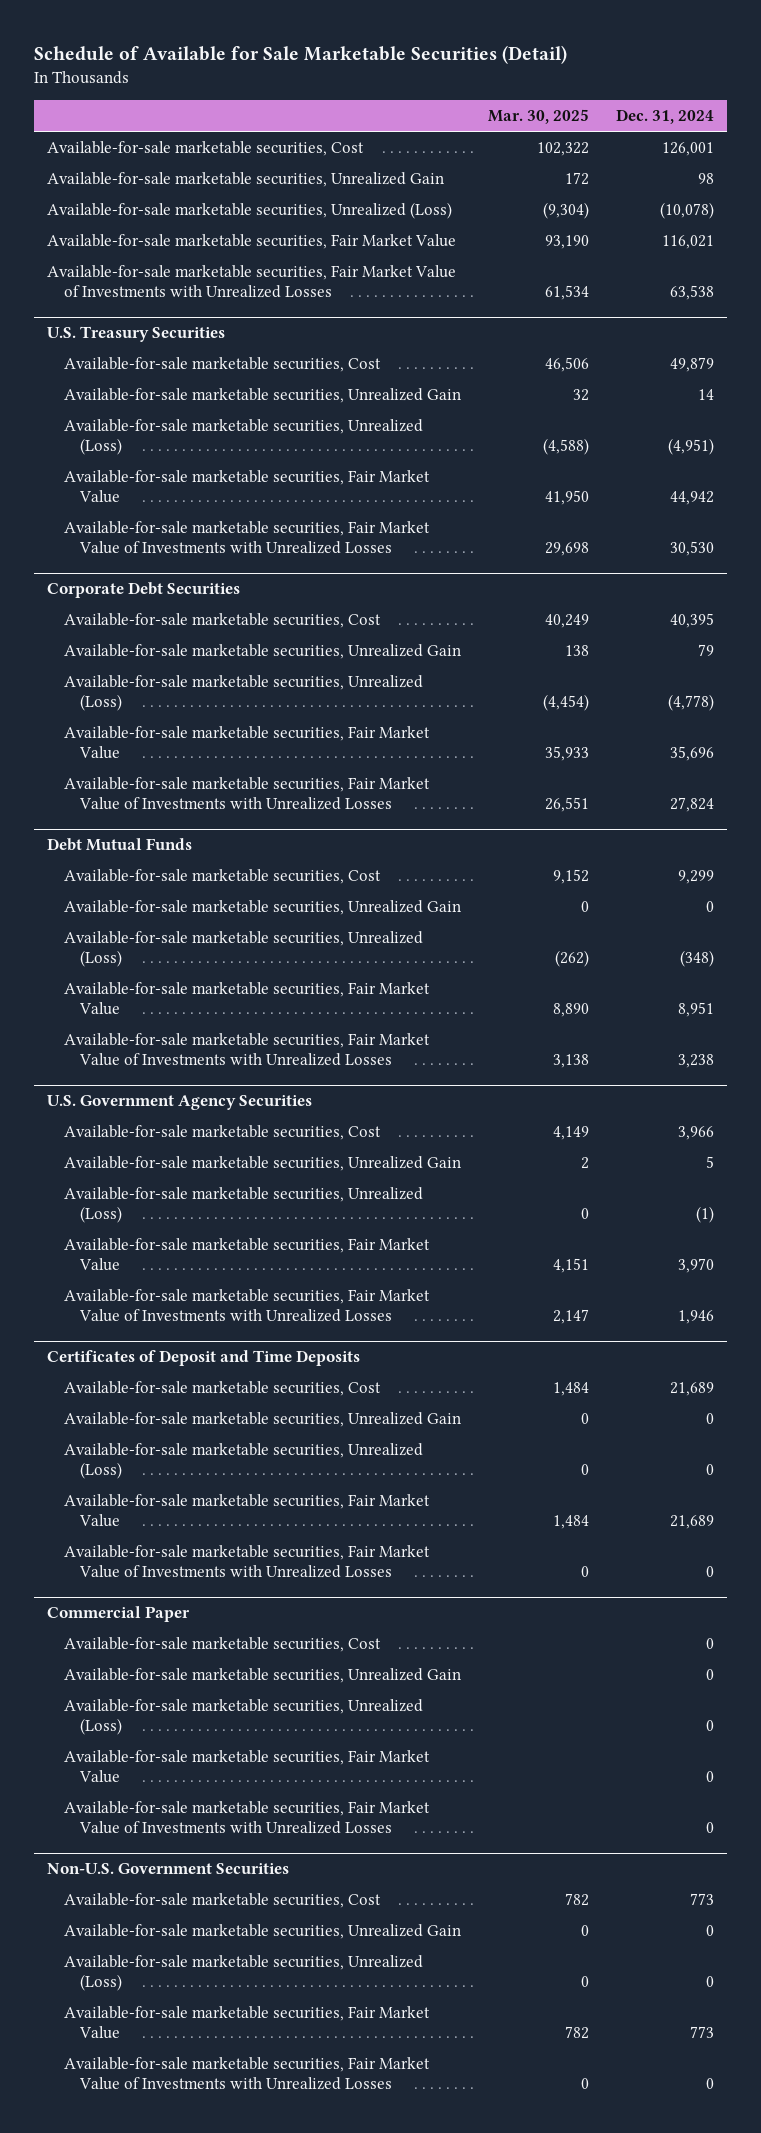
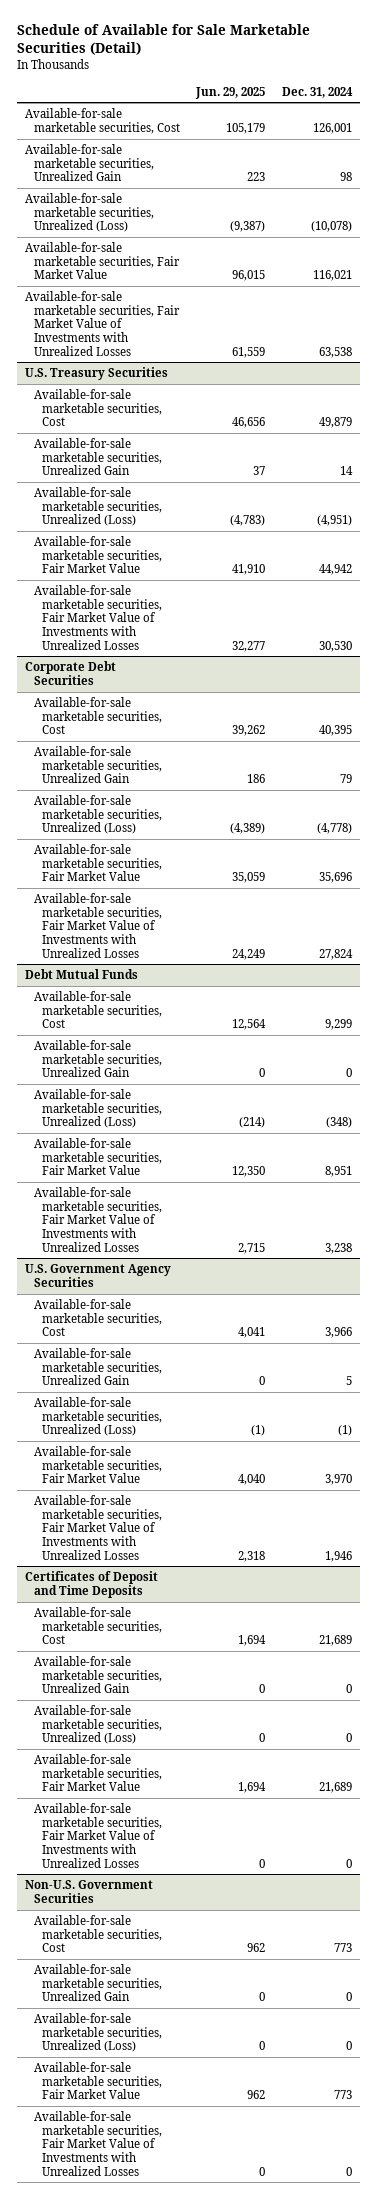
[487,109,589,125] Mar. 30, 2025 -> none
none -> [195,86,266,99] Jun. 29, 2025
[47,1606,191,1623] Commercial Paper -> none
[63,1636,381,1652] Available-for-sale marketable securities, Cost -> none
[63,1667,461,1683] Available-for-sale marketable securities, Unrealized Gain -> none
[63,1698,423,1736] Available-for-sale marketable securities, Unrealized (Loss) -> none
[63,1749,430,1784] Available-for-sale marketable securities, Fair Market Value -> none
[63,1800,430,1835] Available-for-sale marketable securities, Fair Market Value of Investments with Unrealized Losses -> none

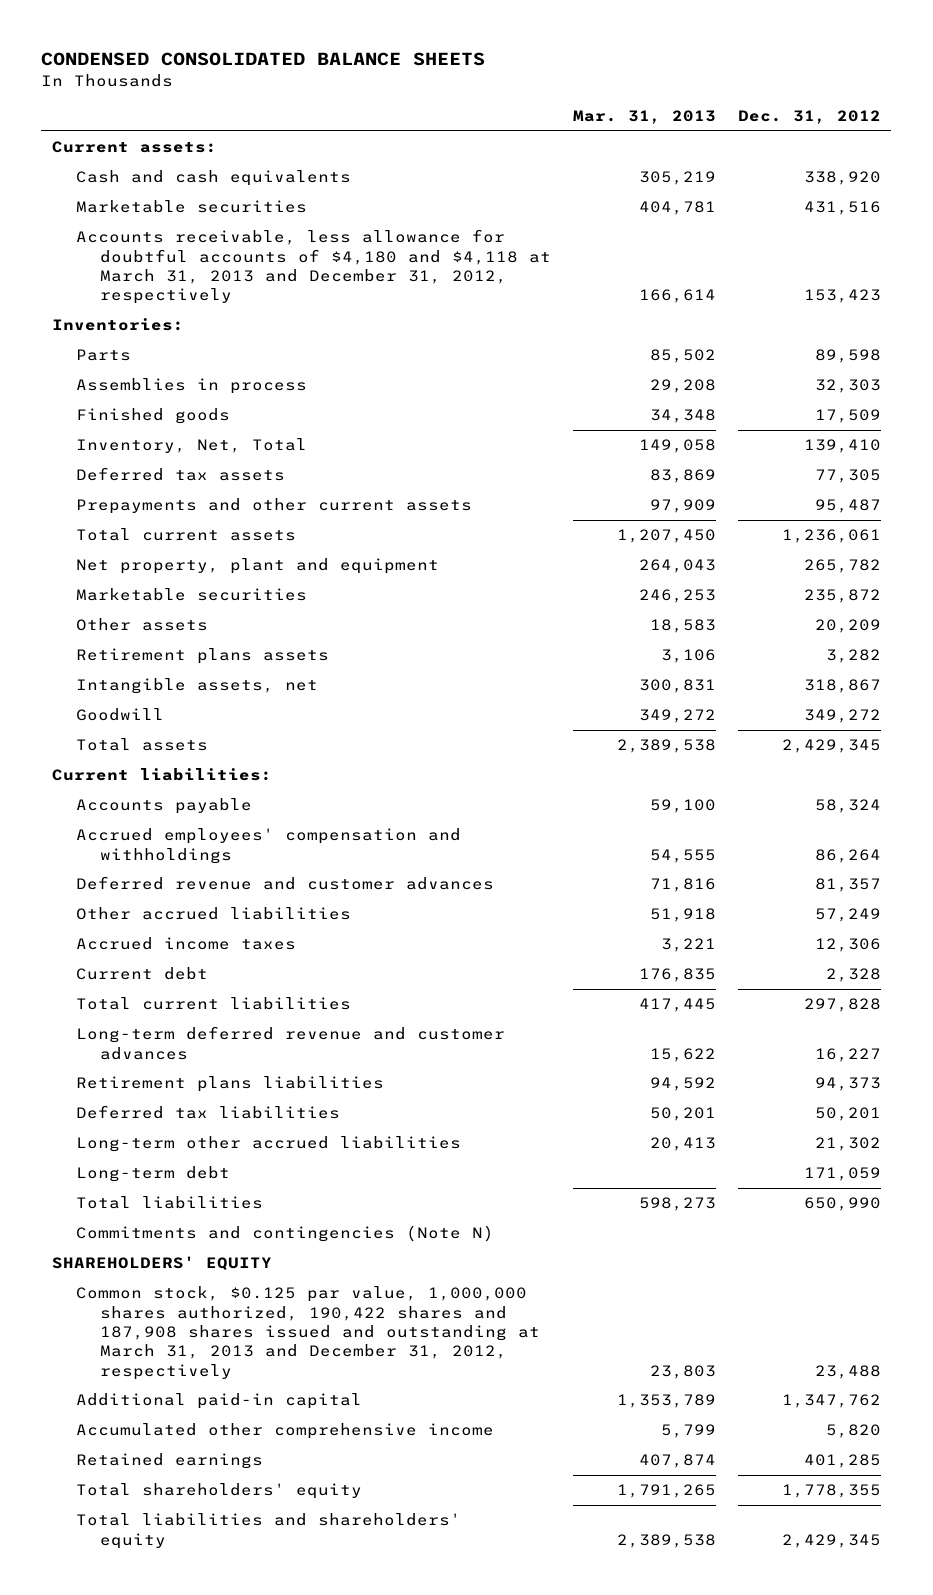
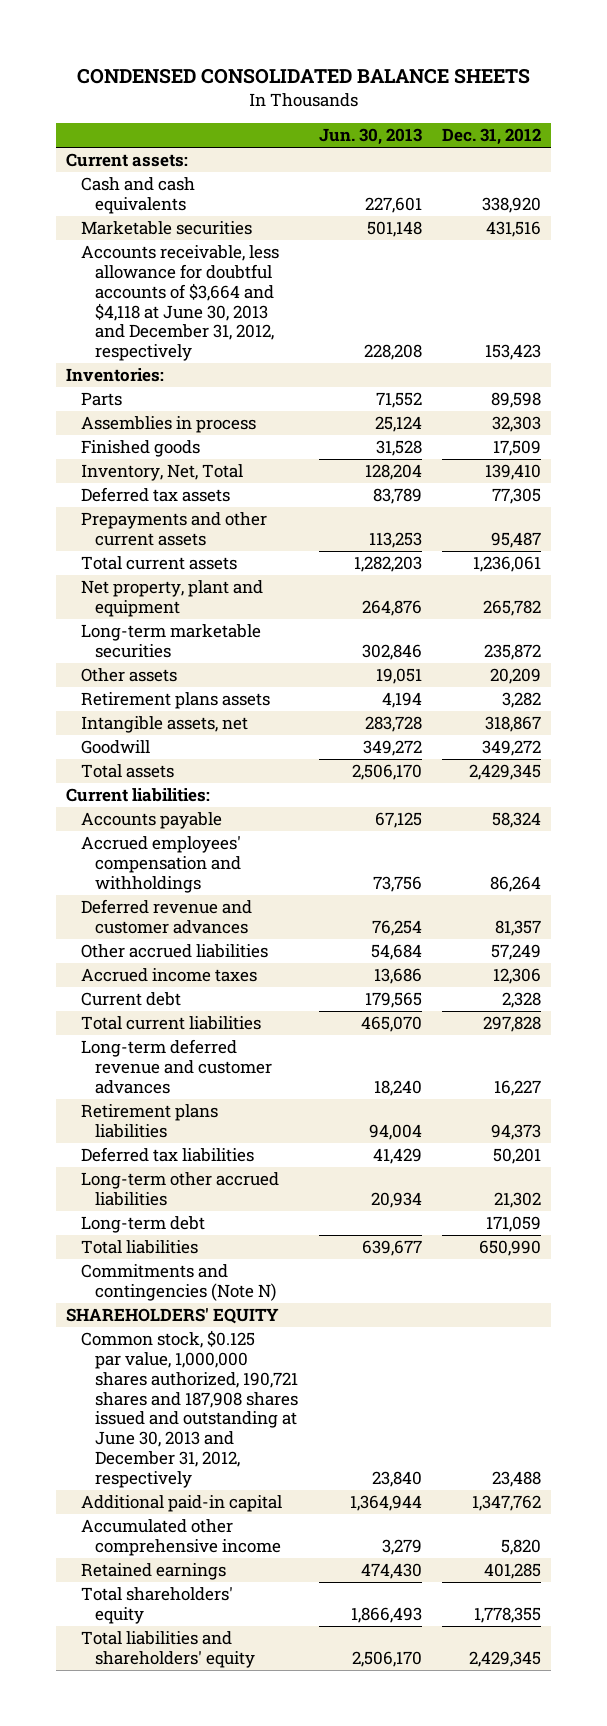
[573,110,717,125] Mar. 31, 2013 -> none
none -> [318,128,422,146] Jun. 30, 2013
[76,229,552,305] Accounts receivable, less allowance for doubtful accounts of $4,180 and $4,118 at March 31, 2013 and December 31, 2012, respectively -> [80,245,279,362] Accounts receivable, less allowance for doubtful accounts of $3,664 and $4,118 at June 30, 2013 and December 31, 2012, respectively
[76,588,308,602] Marketable securities -> [80,624,261,658] Long-term marketable securities
[76,1286,541,1380] Common stock, $0.125 par value, 1,000,000 shares authorized, 190,422 shares and 187,908 shares issued and outstanding at March 31, 2013 and December 31, 2012, respectively -> [80,1330,299,1488] Common stock, $0.125 par value, 1,000,000 shares authorized, 190,721 shares and 187,908 shares issued and outstanding at June 30, 2013 and December 31, 2012, respectively

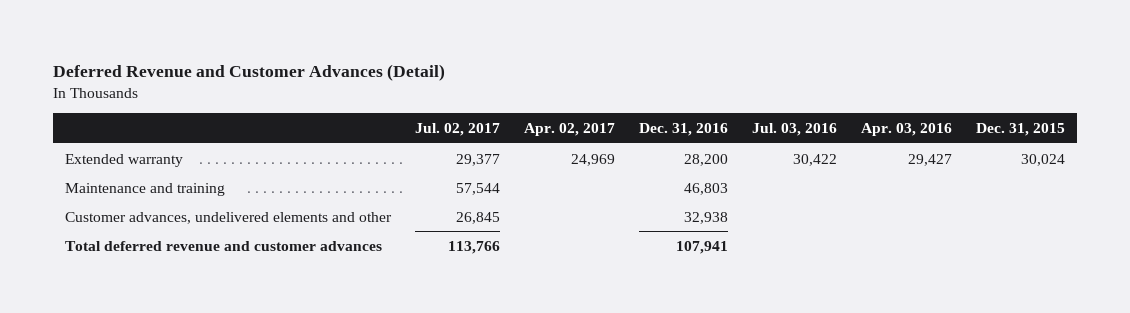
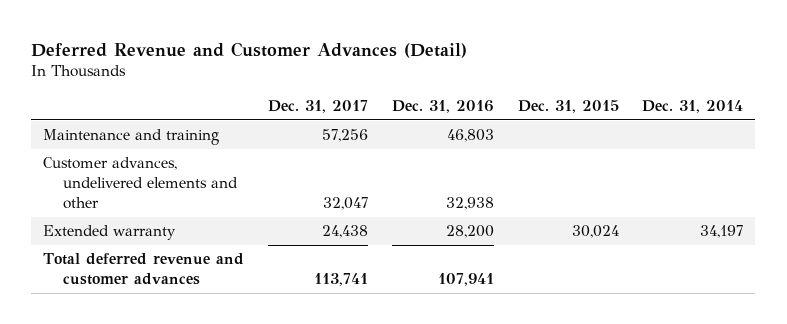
[414,122,500,136] Jul. 02, 2017 -> none
[523,122,615,136] Apr. 02, 2017 -> none
[751,122,837,136] Jul. 03, 2016 -> none
[861,122,953,136] Apr. 03, 2016 -> none
none -> [268,100,369,114] Dec. 31, 2017
none -> [642,100,744,114] Dec. 31, 2014
[64,153,183,167] Extended warranty -> [43,225,177,241] Extended warranty

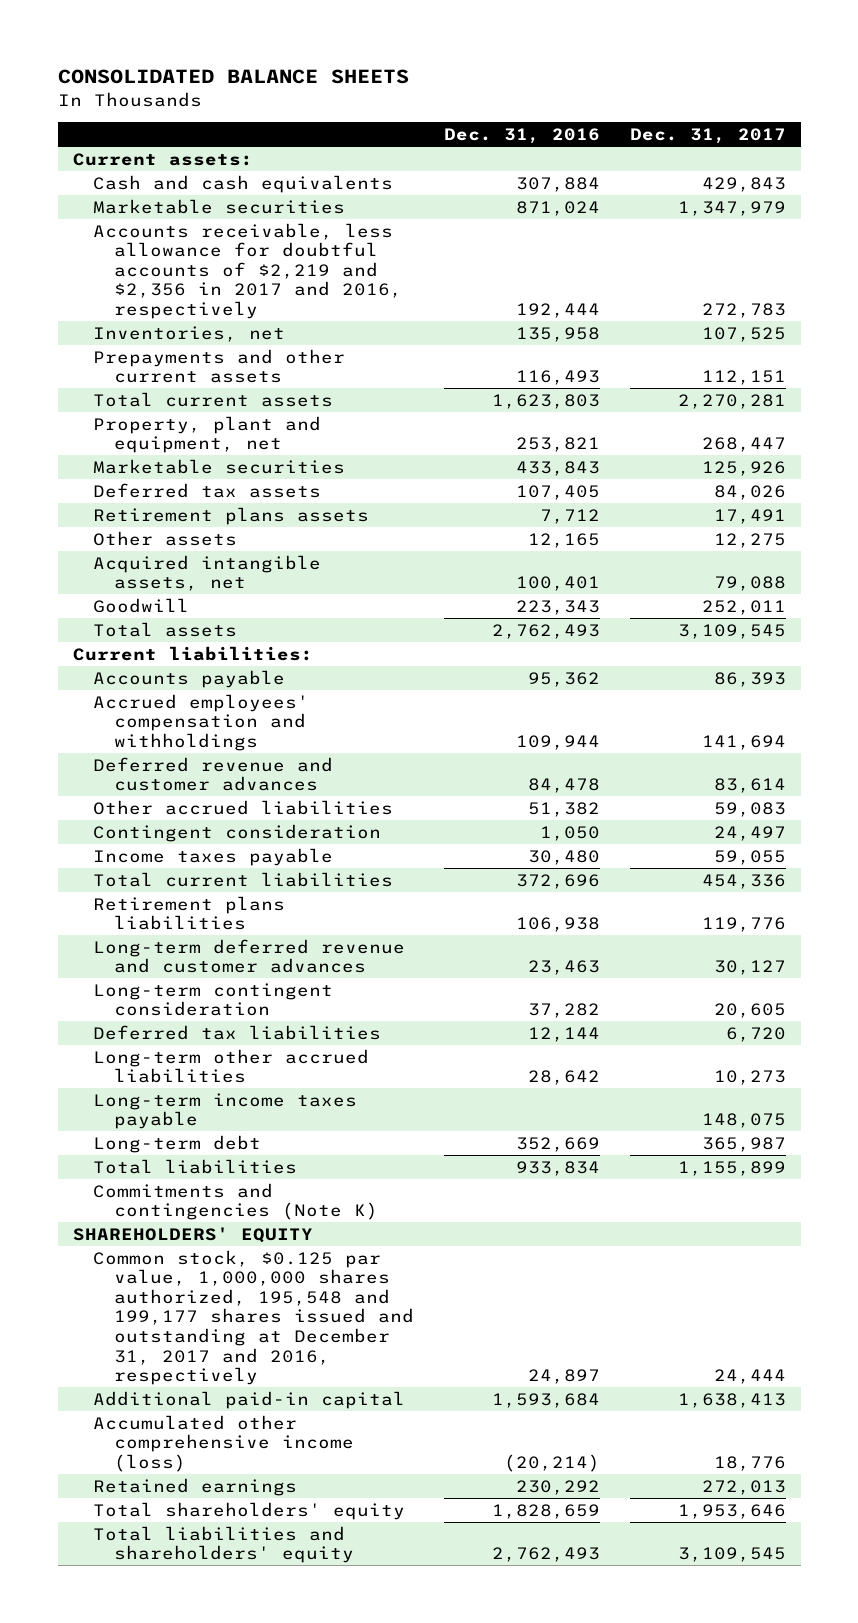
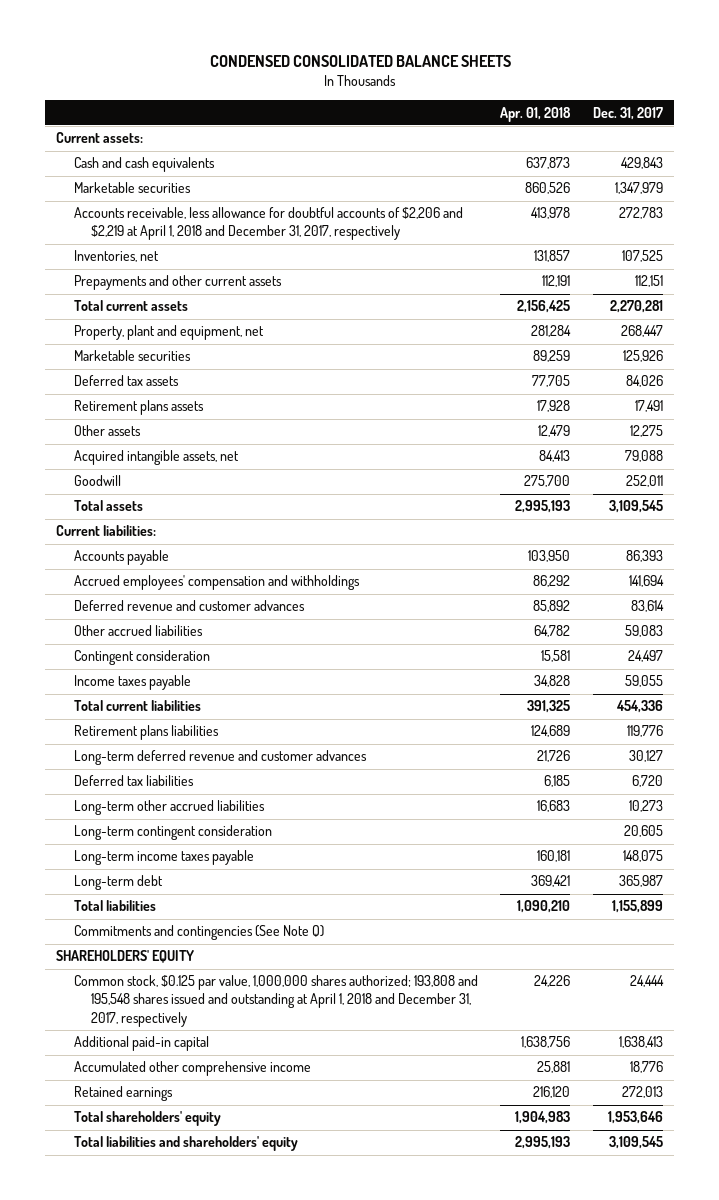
[57,69,409,85] CONSOLIDATED BALANCE SHEETS -> [209,55,511,68] CONDENSED CONSOLIDATED BALANCE SHEETS
[443,128,600,145] Dec. 31, 2016 -> none
none -> [500,106,572,122] Apr. 01, 2018
[93,222,402,320] Accounts receivable, less allowance for doubtful accounts of $2,219 and $2,356 in 2017 and 2016, respectively -> [73,207,463,241] Accounts receivable, less allowance for doubtful accounts of $2,206 and $2,219 at April 1, 2018 and December 31, 2017, respectively
[93,982,334,1017] Long-term contingent consideration -> [73,825,272,841] Long-term contingent consideration
[93,1182,378,1221] Commitments and contingencies (Note K) -> [73,925,324,941] Commitments and contingencies (See Note Q)
[93,1249,414,1386] Common stock, $0.125 par value, 1,000,000 shares authorized, 195,548 and 199,177 shares issued and outstanding at December 31, 2017 and 2016, respectively -> [73,975,478,1027] Common stock, $0.125 par value, 1,000,000 shares authorized; 193,808 and 195,548 shares issued and outstanding at April 1, 2018 and December 31, 2017, respectively
[93,1414,354,1472] Accumulated other comprehensive income (loss) -> [73,1061,311,1077] Accumulated other comprehensive income

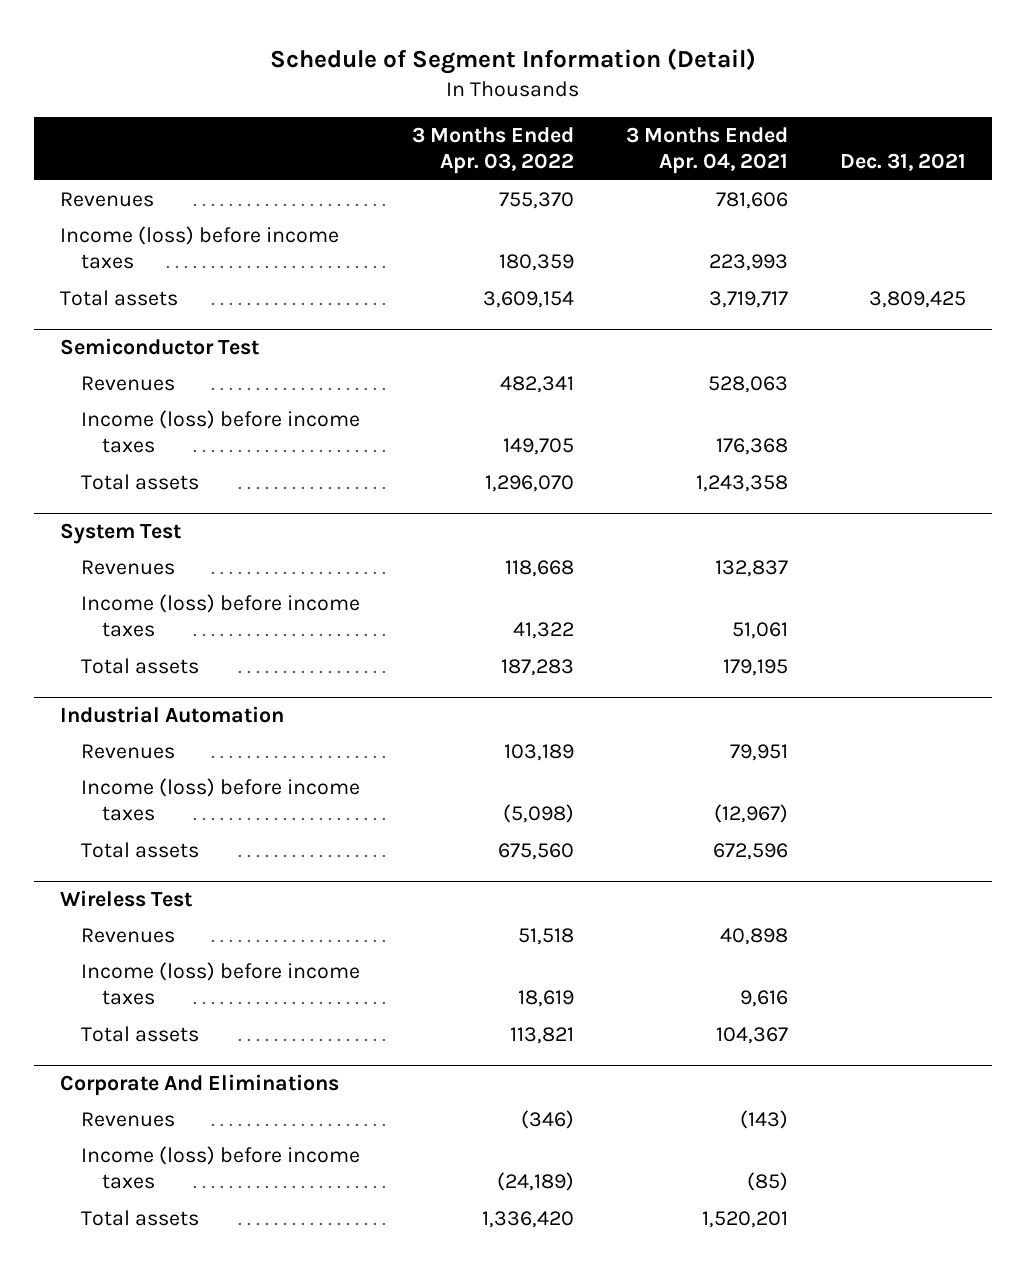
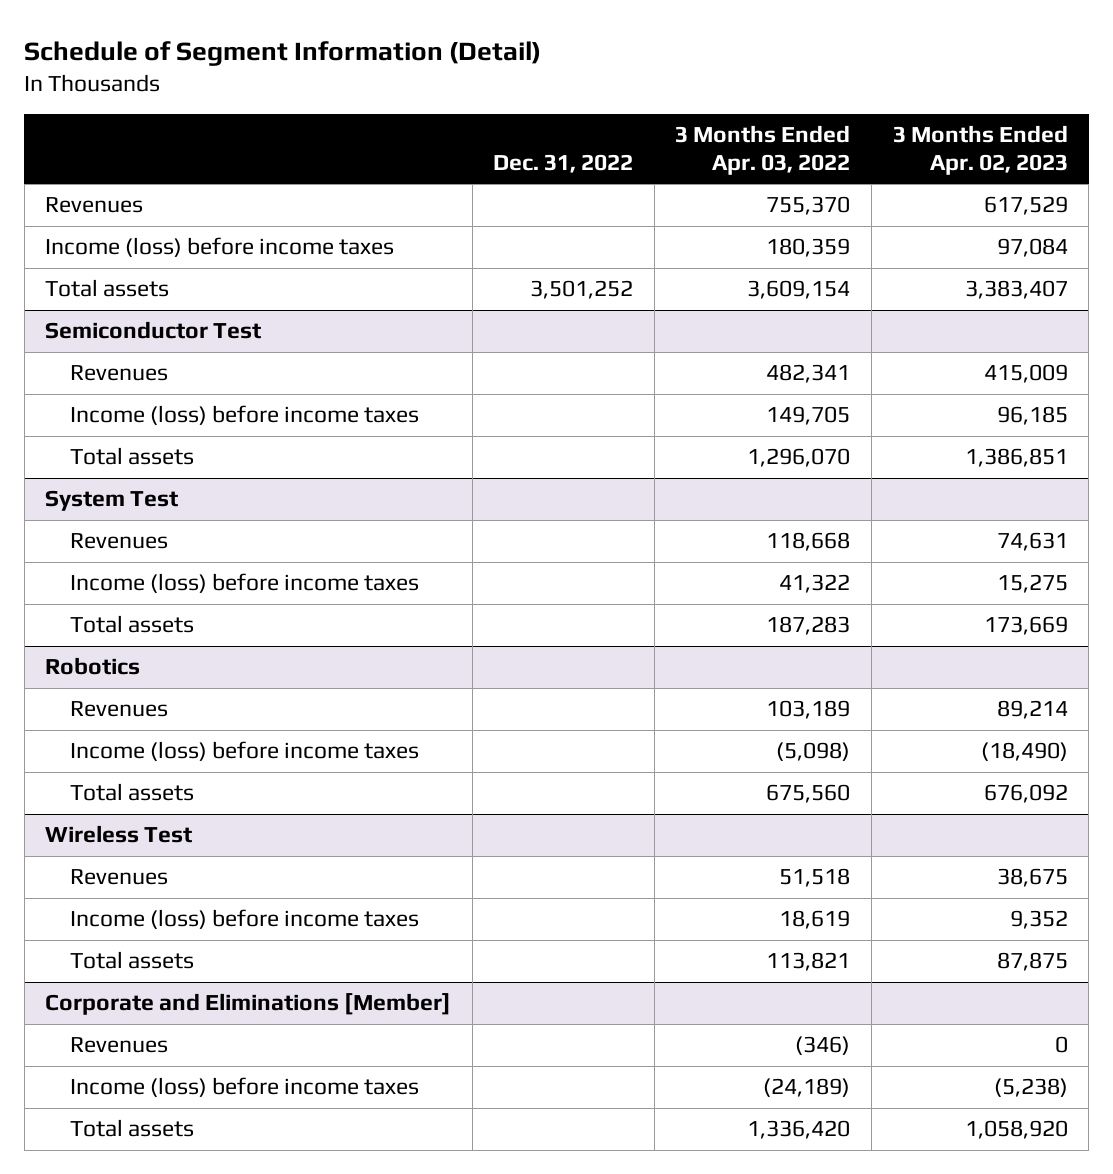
[626,126,789,175] 3 Months Ended Apr. 04, 2021 -> none
[840,153,967,172] Dec. 31, 2021 -> none
none -> [493,153,634,173] Dec. 31, 2022
none -> [892,125,1068,175] 3 Months Ended Apr. 02, 2023
[60,706,285,724] Industrial Automation -> none
none -> [45,657,141,676] Robotics
[60,1074,340,1097] Corporate And Eliminations -> [45,993,452,1016] Corporate and Eliminations [Member]

